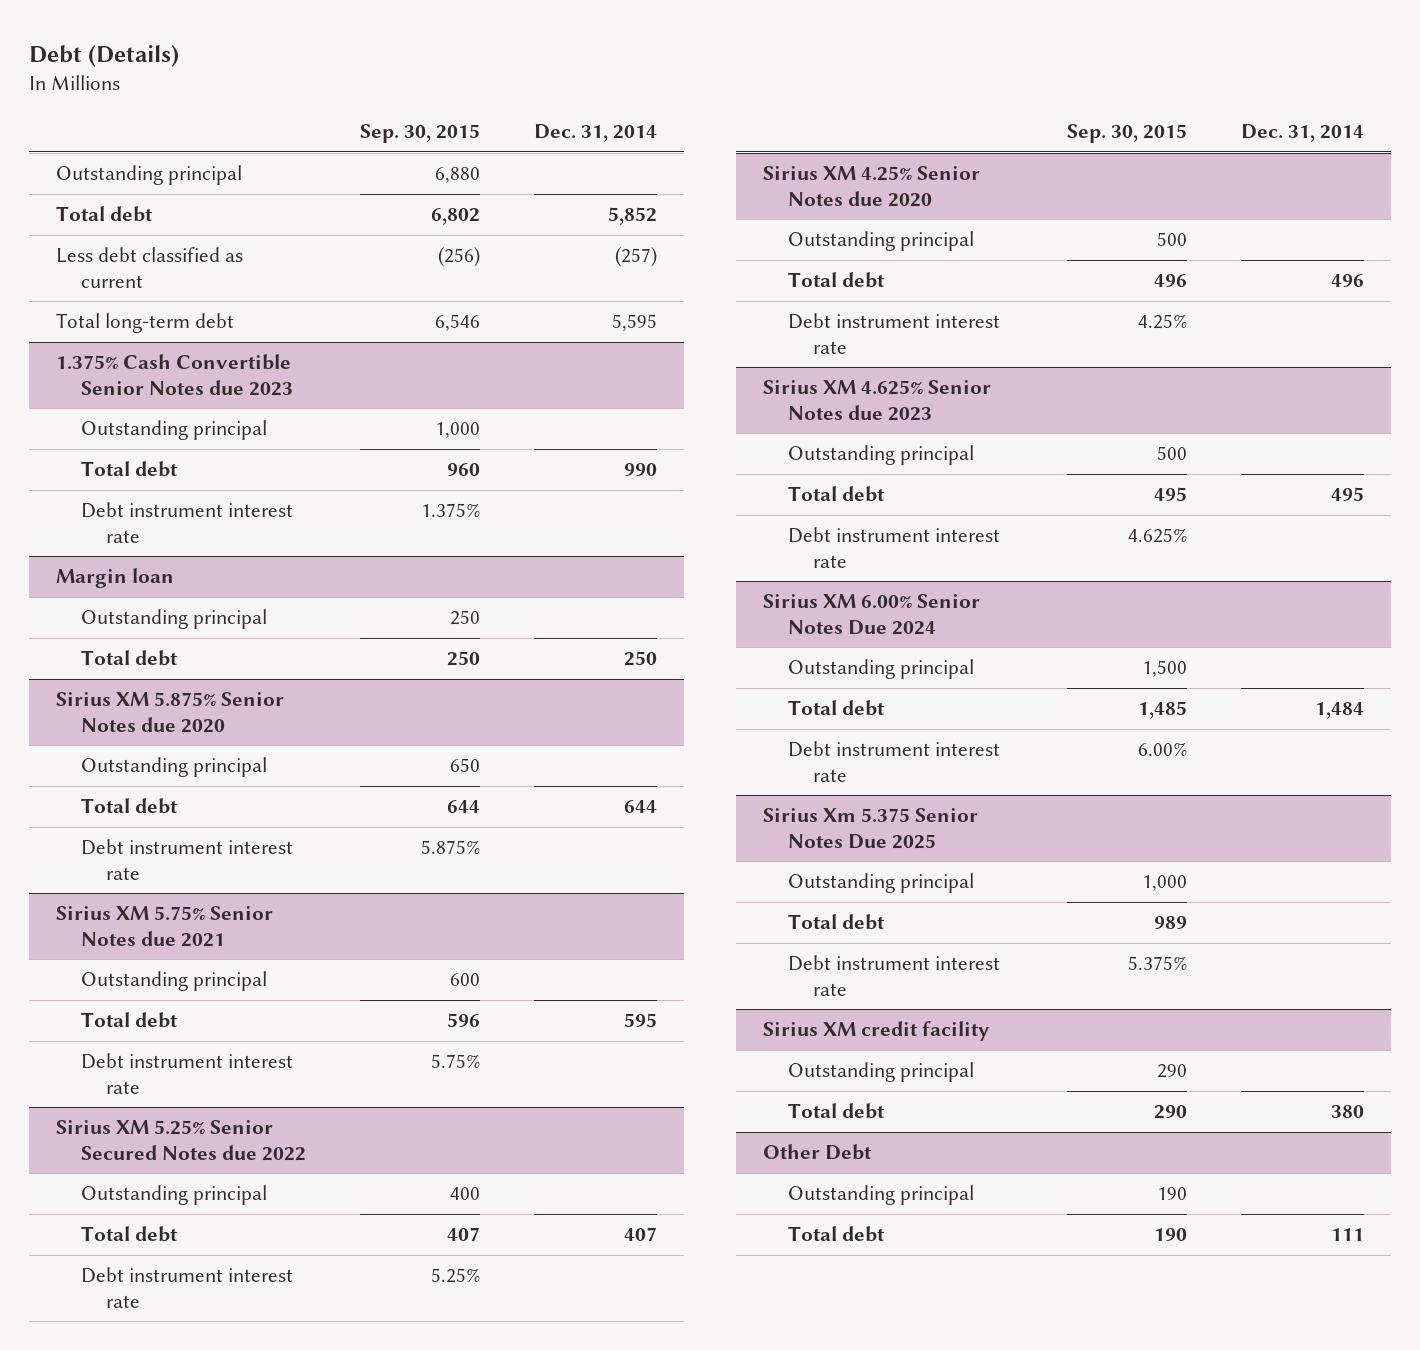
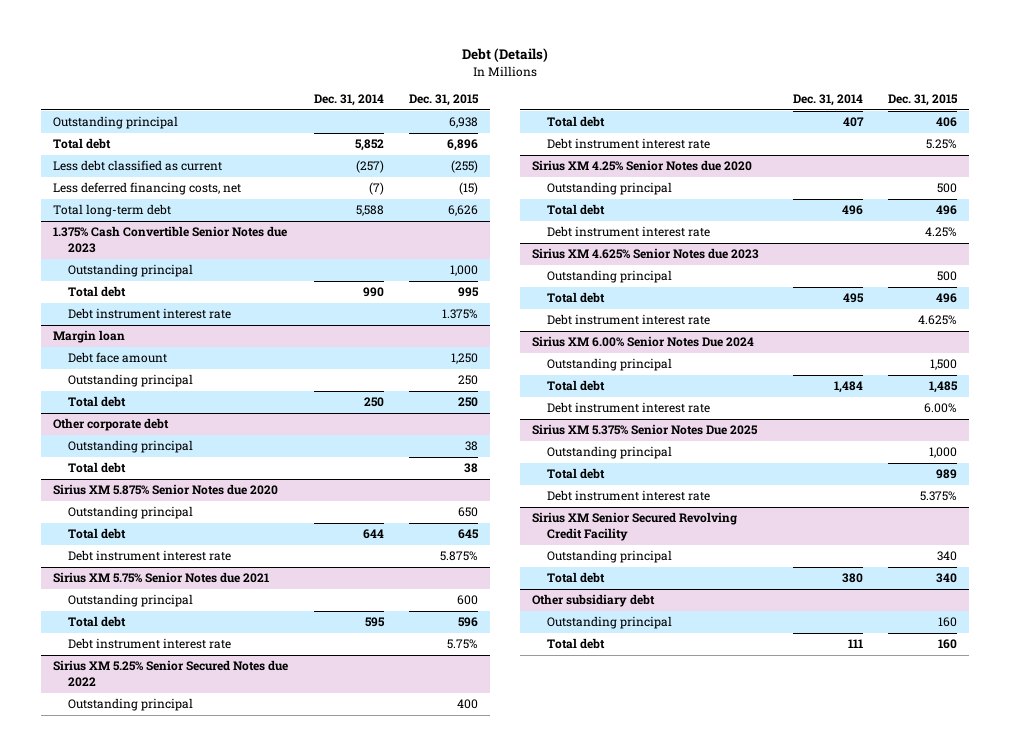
[360,124,481,144] Sep. 30, 2015 -> none
none -> [408,93,479,106] Dec. 31, 2015
none -> [53,182,242,196] Less deferred financing costs, net
[611,314,657,332] 5,595 -> [355,205,384,217] 5,588
none -> [67,352,167,364] Debt face amount
none -> [53,418,170,432] Other corporate debt
none -> [67,440,193,454] Outstanding principal
none -> [67,462,126,474] Total debt
[763,808,979,849] Sirius Xm 5.375 Senior Notes Due 2025 -> [532,424,759,436] Sirius XM 5.375% Senior Notes Due 2025
[763,1021,990,1042] Sirius XM credit facility -> [532,512,738,541] Sirius XM Senior Secured Revolving Credit Facility
[763,1144,873,1161] Other Debt -> [532,594,656,608] Other subsidiary debt

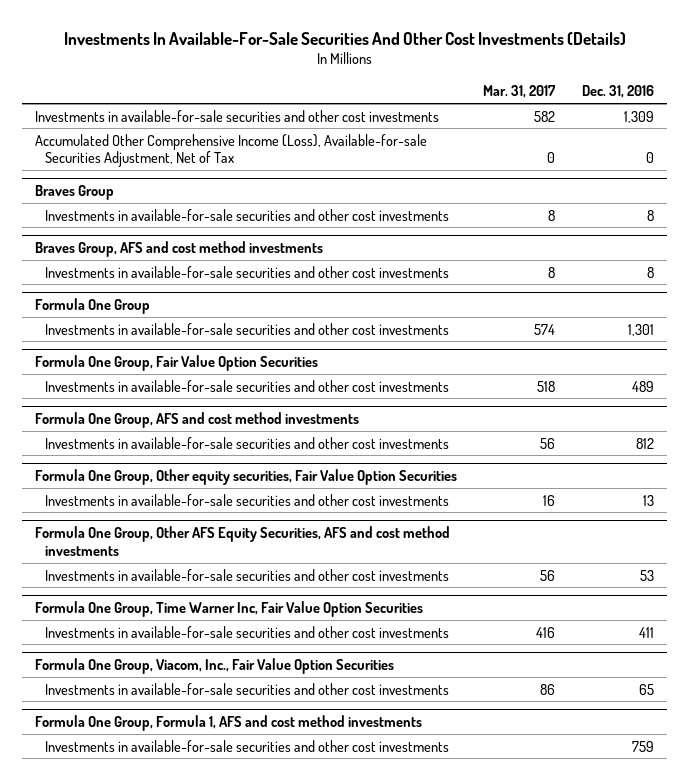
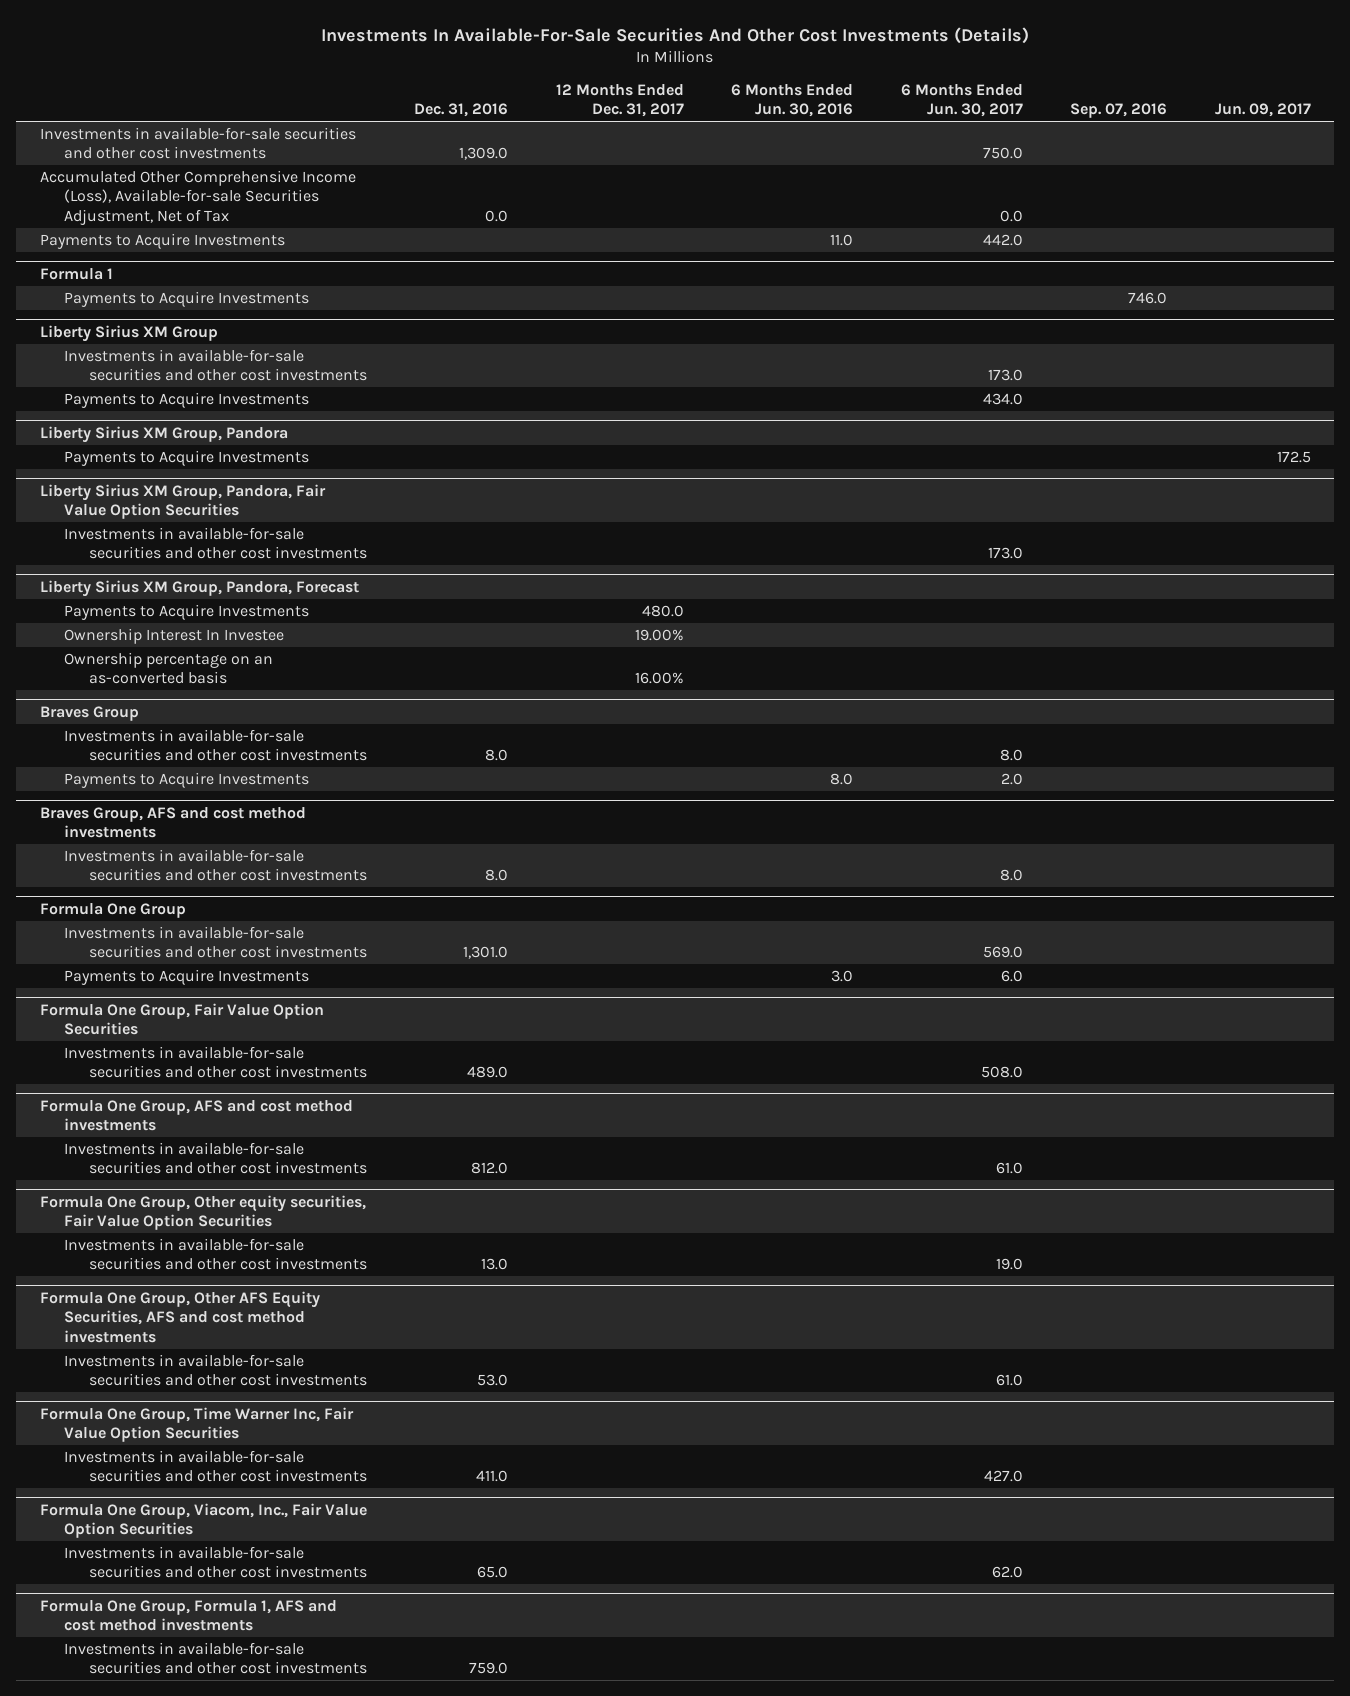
[483,85,557,99] Mar. 31, 2017 -> none
none -> [555,83,684,118] 12 Months Ended Dec. 31, 2017
none -> [731,83,854,118] 6 Months Ended Jun. 30, 2016
none -> [900,83,1023,118] 6 Months Ended Jun. 30, 2017
none -> [1070,103,1168,119] Sep. 07, 2016
none -> [1214,103,1311,118] Jun. 09, 2017
[623,110,654,123] 1,309 -> [459,147,509,161] 1,309.0
[645,152,654,164] 0 -> [485,210,509,223] 0.0
none -> [39,232,285,249] Payments to Acquire Investments
none -> [39,267,113,280] Formula 1
none -> [64,290,310,307] Payments to Acquire Investments
none -> [39,324,218,342] Liberty Sirius XM Group
none -> [64,348,367,382] Investments in available-for-sale securities and other cost investments
none -> [64,391,310,408] Payments to Acquire Investments
none -> [39,425,288,443] Liberty Sirius XM Group, Pandora
none -> [64,449,310,466] Payments to Acquire Investments
none -> [39,483,326,520] Liberty Sirius XM Group, Pandora, Fair Value Option Securities
none -> [64,526,367,560] Investments in available-for-sale securities and other cost investments
none -> [39,579,359,597] Liberty Sirius XM Group, Pandora, Forecast
none -> [64,603,310,620] Payments to Acquire Investments
none -> [64,627,285,644] Ownership Interest In Investee
none -> [64,651,274,685] Ownership percentage on an as-converted basis
[646,209,654,221] 8 -> [485,749,509,762] 8.0
none -> [64,771,310,788] Payments to Acquire Investments
[646,266,654,278] 8 -> [485,869,509,882] 8.0
[627,323,654,336] 1,301 -> [463,946,509,960] 1,301.0
none -> [64,968,310,985] Payments to Acquire Investments
[631,380,654,392] 489 -> [467,1066,509,1079] 489.0
[635,437,654,449] 812 -> [471,1162,509,1175] 812.0
[642,494,654,506] 13 -> [481,1258,509,1271] 13.0
[639,569,654,581] 53 -> [477,1374,509,1387] 53.0
[638,626,654,638] 411 -> [476,1470,509,1483] 411.0
[638,683,654,695] 65 -> [477,1566,509,1579] 65.0
[631,740,654,752] 759 -> [469,1662,509,1675] 759.0

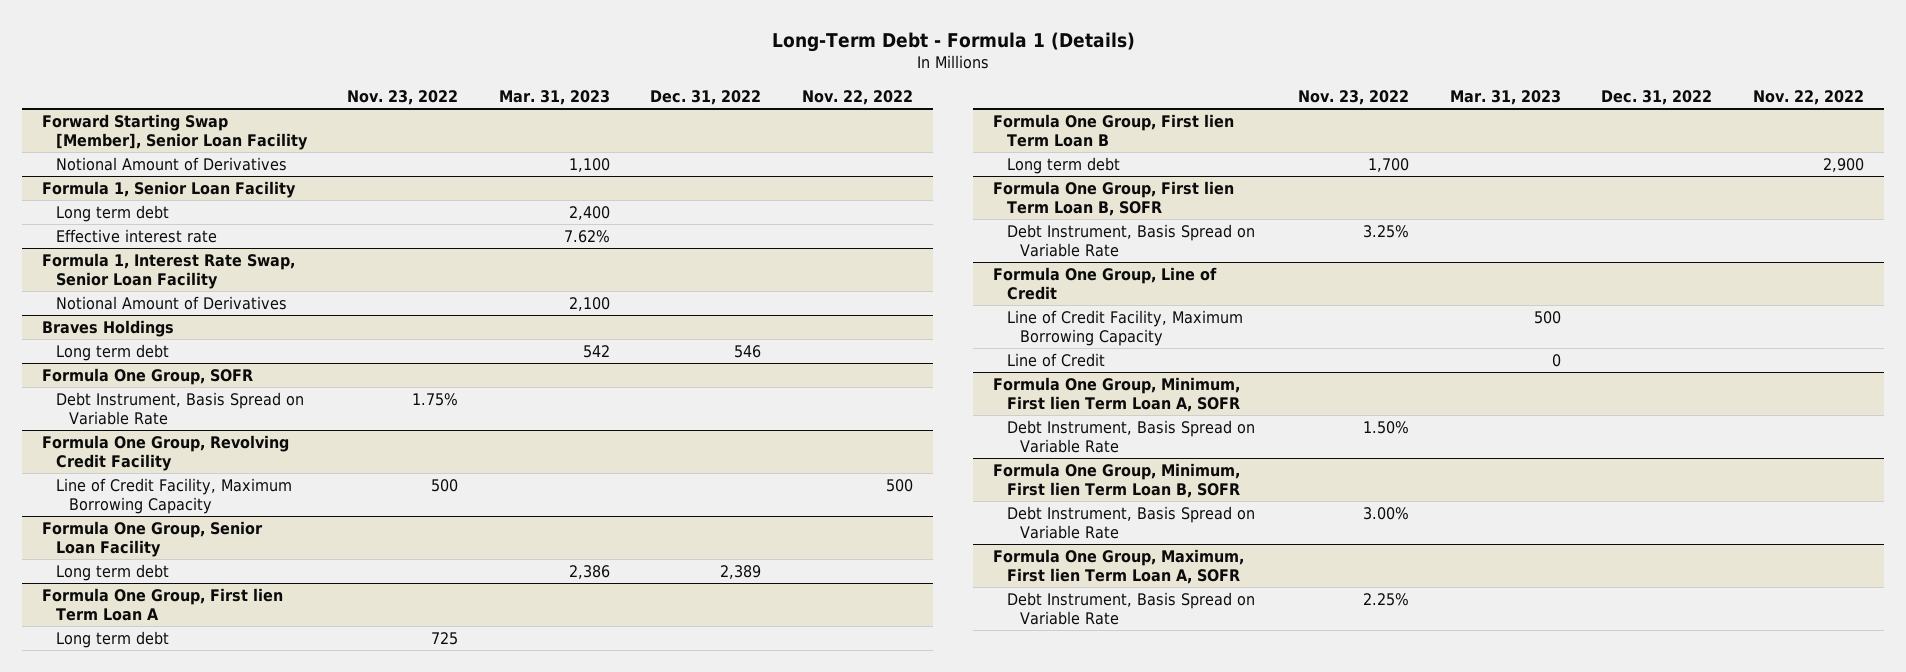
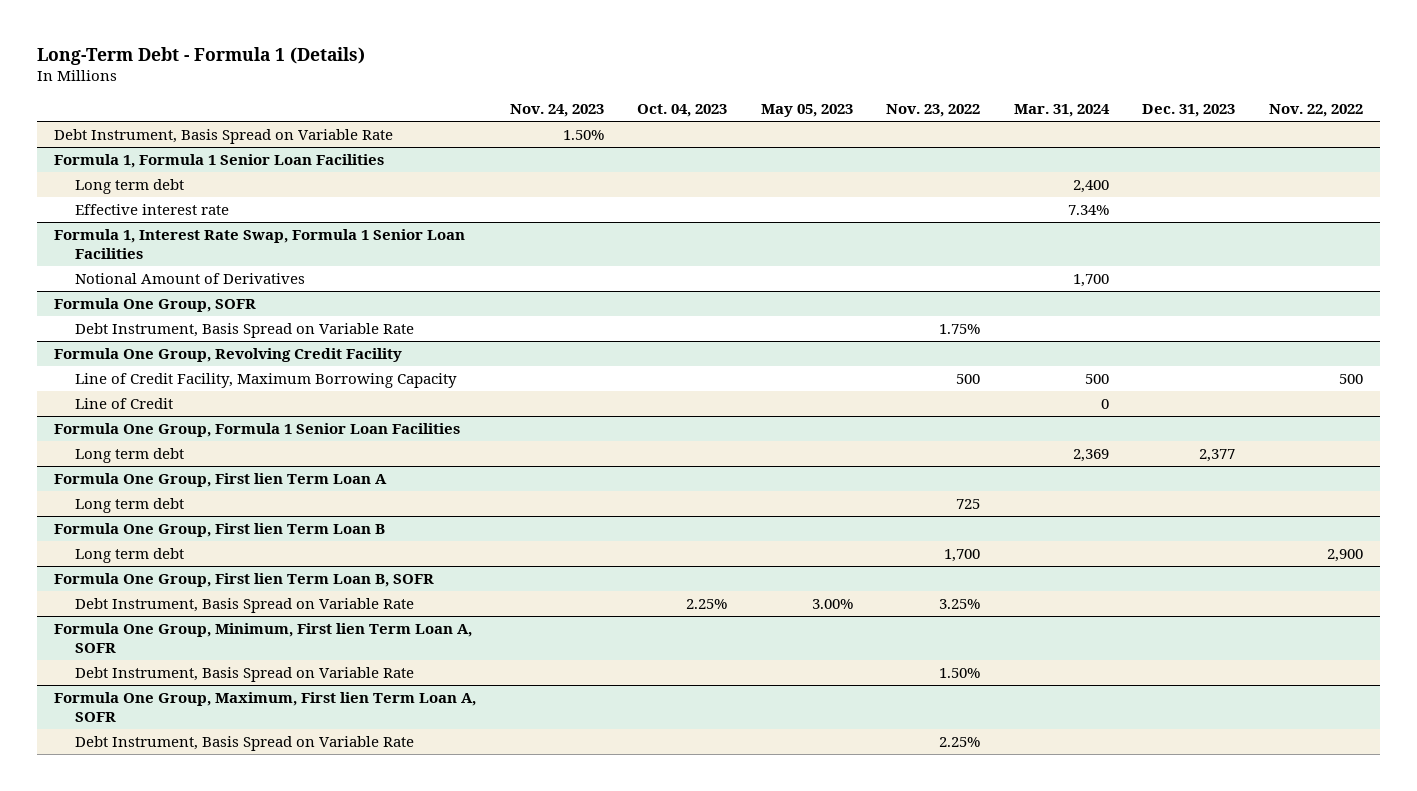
[498,90,610,106] Mar. 31, 2023 -> none
[650,90,762,106] Dec. 31, 2022 -> none
none -> [509,104,604,118] Nov. 24, 2023
none -> [637,104,728,118] Oct. 04, 2023
none -> [760,104,853,118] May 05, 2023
none -> [1013,104,1110,118] Mar. 31, 2024
none -> [1142,104,1236,118] Dec. 31, 2023
[42,114,308,151] Forward Starting Swap [Member], Senior Loan Facility -> none
[55,157,287,172] Notional Amount of Derivatives -> none
none -> [54,128,394,144] Debt Instrument, Basis Spread on Variable Rate
[42,181,297,199] Formula 1, Senior Loan Facility -> [54,153,385,168] Formula 1, Formula 1 Senior Loan Facilities
[42,253,296,290] Formula 1, Interest Rate Swap, Senior Loan Facility -> [54,228,466,260] Formula 1, Interest Rate Swap, Formula 1 Senior Loan Facilities
[42,320,175,338] Braves Holdings -> none
[55,344,169,362] Long term debt -> none
none -> [75,397,174,409] Line of Credit
[42,521,264,558] Formula One Group, Senior Loan Facility -> [54,422,461,437] Formula One Group, Formula 1 Senior Loan Facilities
[993,267,1218,301] Formula One Group, Line of Credit -> none
[1006,310,1243,347] Line of Credit Facility, Maximum Borrowing Capacity -> none
[1006,353,1105,368] Line of Credit -> none
[993,463,1241,499] Formula One Group, Minimum, First lien Term Loan B, SOFR -> none
[1006,506,1255,540] Debt Instrument, Basis Spread on Variable Rate -> none

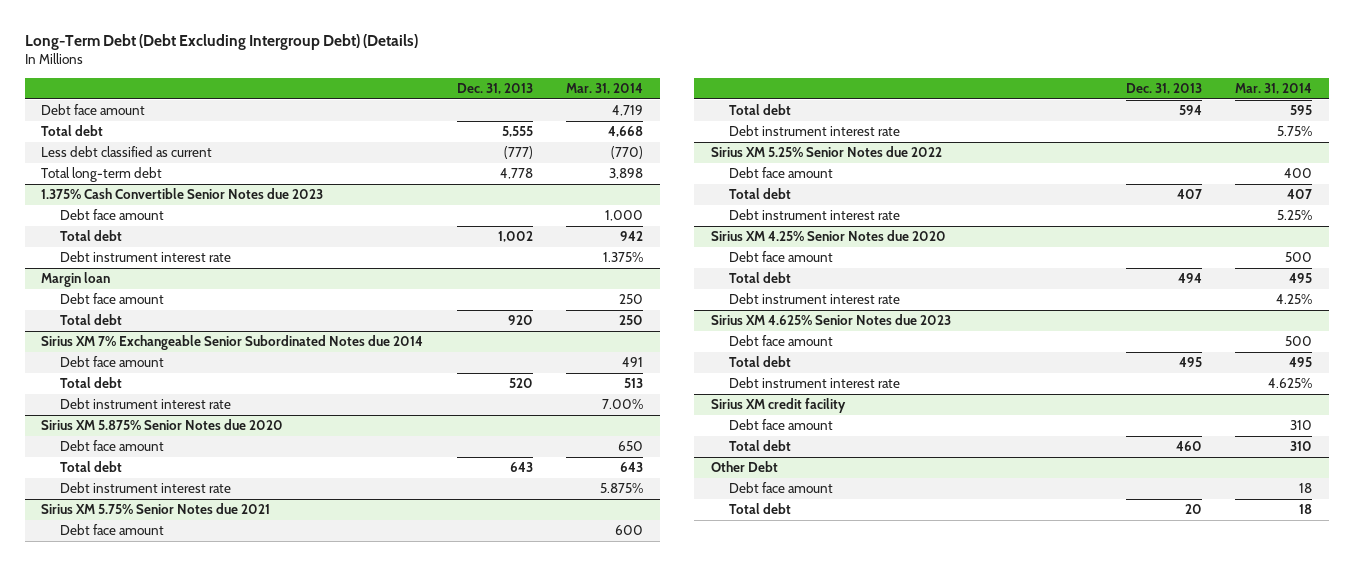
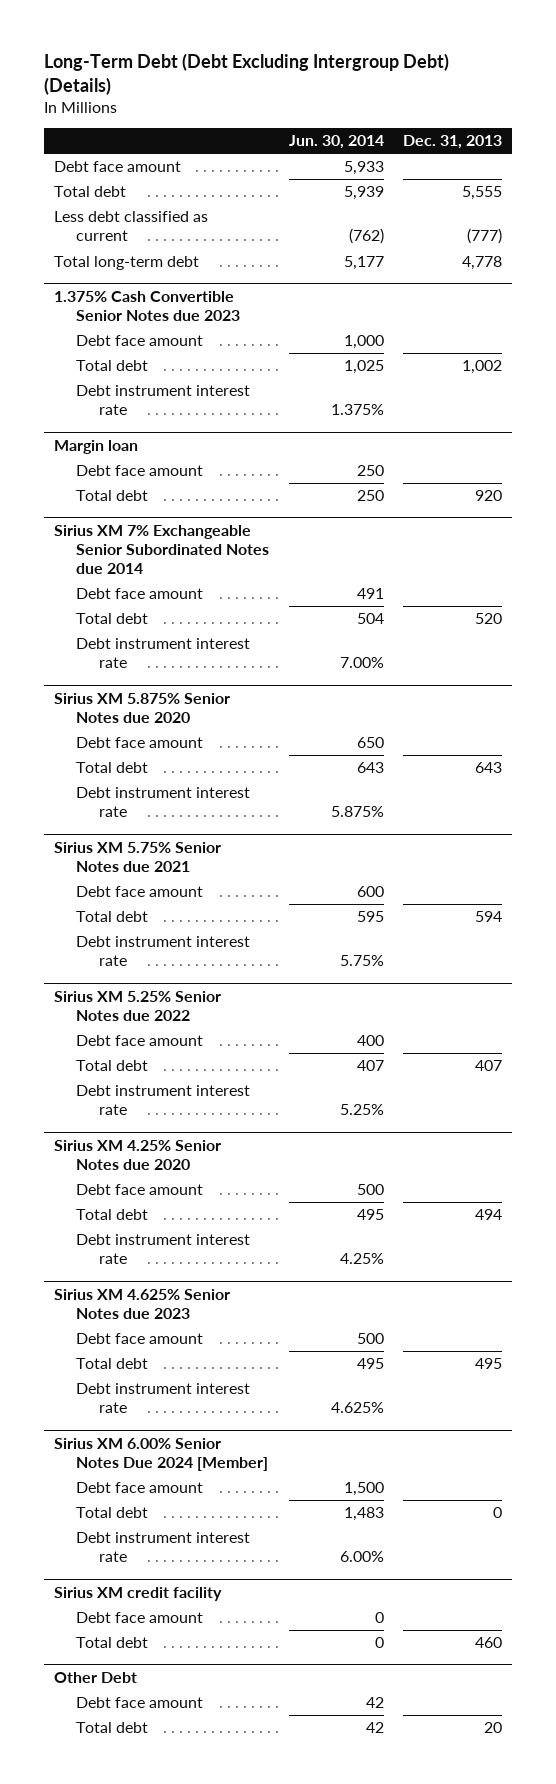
[566,83,644,95] Mar. 31, 2014 -> none
none -> [288,135,384,150] Jun. 30, 2014
none -> [53,1437,269,1471] Sirius XM 6.00% Senior Notes Due 2024 [Member]
none -> [76,1482,204,1494] Debt face amount
none -> [76,1507,149,1519] Total debt
none -> [76,1532,251,1563] Debt instrument interest rate

